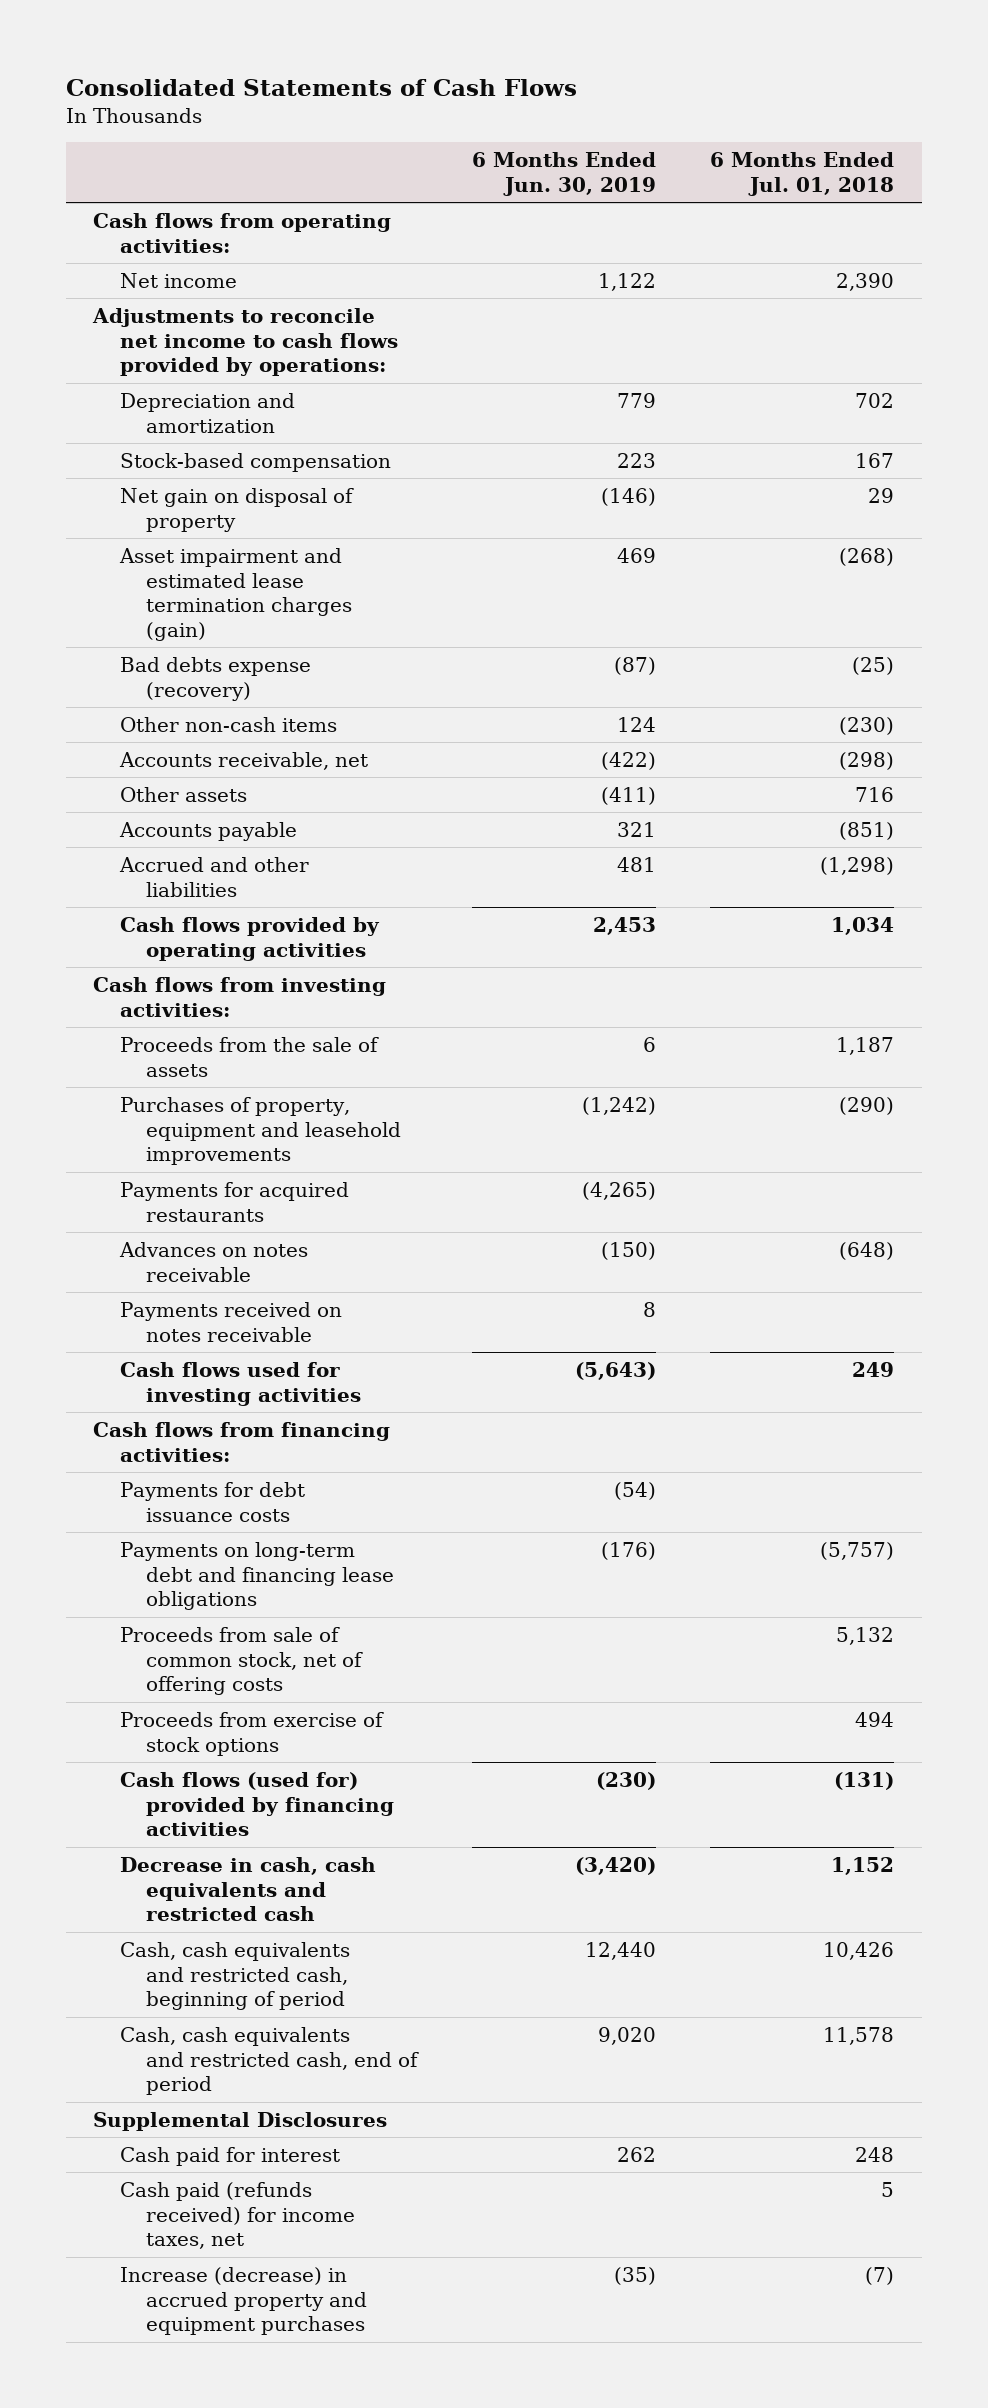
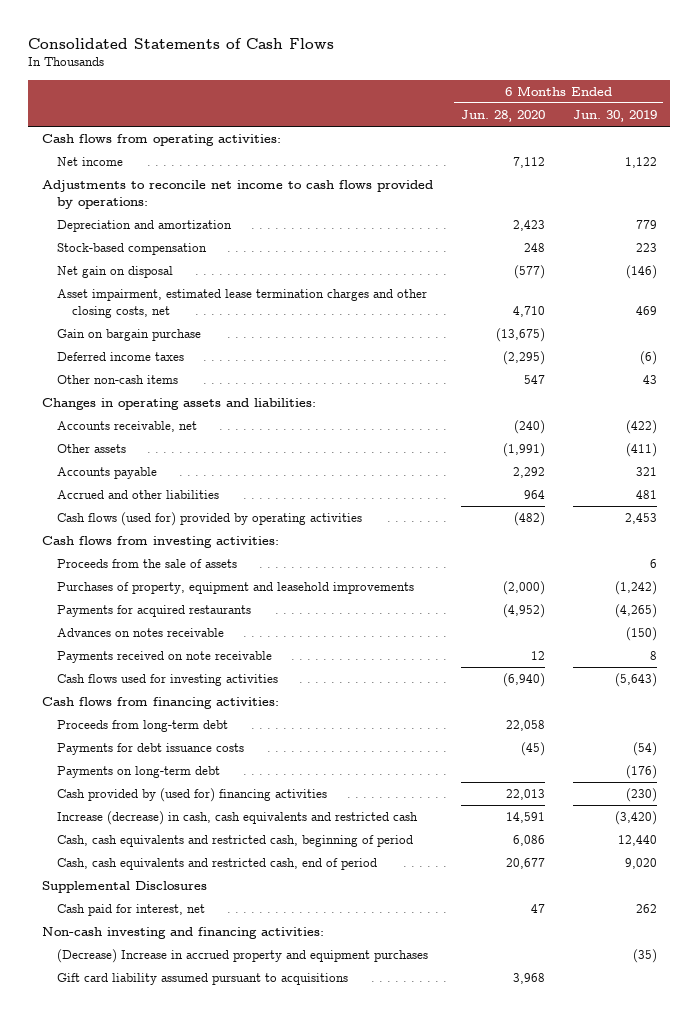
[710,151,895,196] 6 Months Ended Jul. 01, 2018 -> none
none -> [460,110,545,123] Jun. 28, 2020
[119,656,311,701] Bad debts expense (recovery) -> none
[119,487,354,532] Net gain on disposal of property -> [57,266,174,279] Net gain on disposal
[118,547,352,641] Asset impairment and estimated lease termination charges (gain) -> [57,289,428,318] Asset impairment, estimated lease termination charges and other closing costs, net
none -> [57,329,202,342] Gain on bargain purchase
none -> [57,352,185,362] Deferred income taxes
[616,716,656,732] 124 -> [642,375,657,385] 43
none -> [41,398,316,411] Changes in operating assets and liabilities:
[119,916,380,961] Cash flows provided by operating activities -> [57,512,363,527] Cash flows (used for) provided by operating activities
[119,1301,342,1342] Payments received on notes receivable -> [57,651,273,664] Payments received on note receivable
none -> [57,720,229,733] Proceeds from long-term debt
[119,1626,363,1696] Proceeds from sale of common stock, net of offering costs -> none
[119,1711,384,1756] Proceeds from exercise of stock options -> none
[119,1541,394,1611] Payments on long-term debt and financing lease obligations -> [57,766,221,779] Payments on long-term debt
[119,1771,394,1837] Cash flows (used for) provided by financing activities -> [57,788,328,803] Cash provided by (used for) financing activities
[119,1856,376,1922] Decrease in cash, cash equivalents and restricted cash -> [57,811,419,826] Increase (decrease) in cash, cash equivalents and restricted cash
[119,2181,355,2250] Cash paid (refunds received) for income taxes, net -> none
[119,2146,340,2166] Cash paid for interest -> [57,904,206,917] Cash paid for interest, net
none -> [41,927,324,940] Non-cash investing and financing activities:
[119,2266,367,2336] Increase (decrease) in accrued property and equipment purchases -> [57,949,429,964] (Decrease) Increase in accrued property and equipment purchases
none -> [57,973,349,986] Gift card liability assumed pursuant to acquisitions

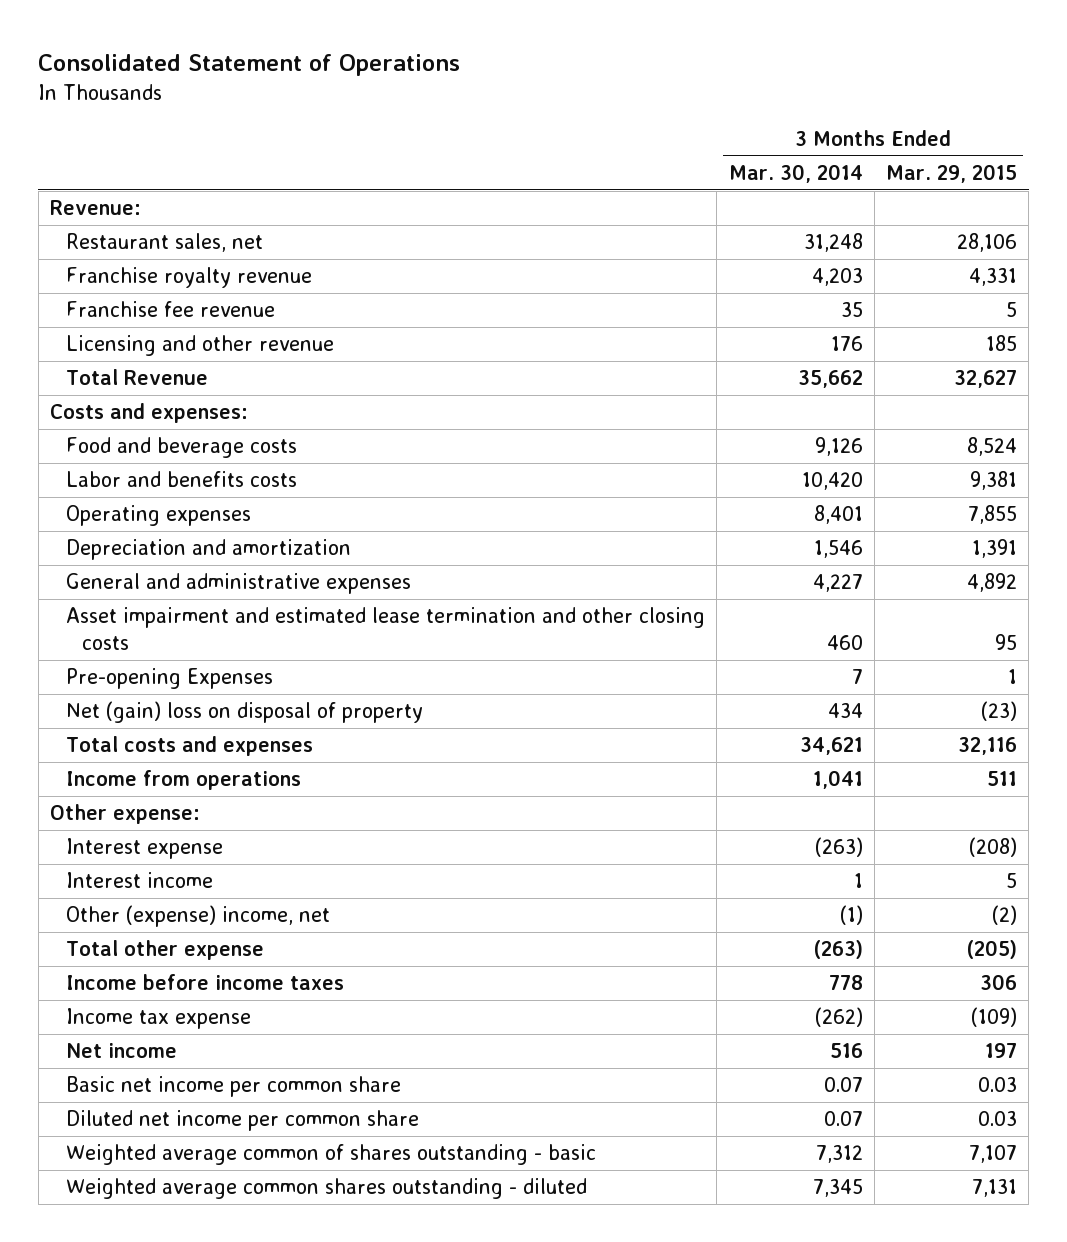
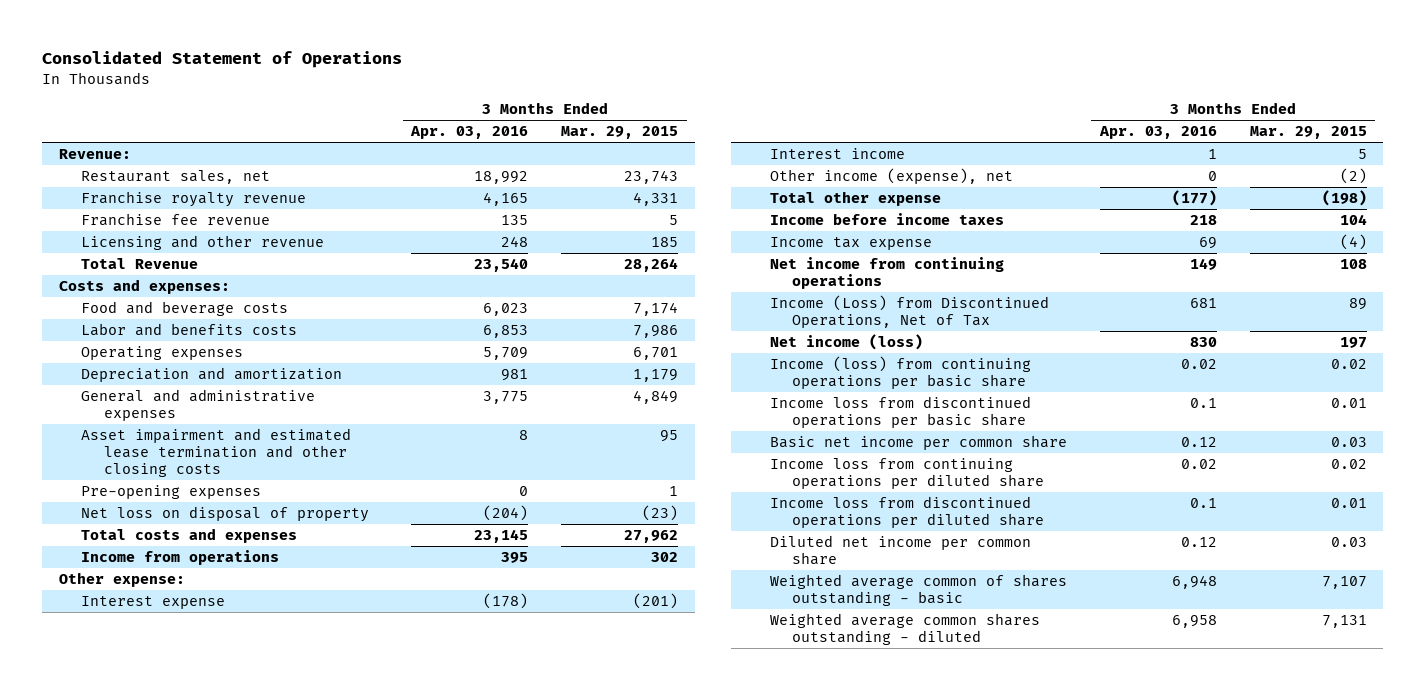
[728,164,863,184] Mar. 30, 2014 -> none
none -> [410,126,529,140] Apr. 03, 2016
[956,233,1017,253] 28,106 -> [624,170,679,185] 23,743
[953,370,1017,389] 32,627 -> [624,258,679,273] 28,264
[966,437,1017,457] 8,524 -> [633,302,679,317] 7,174
[969,471,1017,491] 9,381 -> [633,325,679,339] 7,986
[967,505,1017,525] 7,855 -> [633,347,679,361] 6,701
[971,539,1017,559] 1,391 -> [633,369,679,383] 1,179
[966,573,1017,593] 4,892 -> [633,390,679,405] 4,849
[66,668,274,690] Pre-opening Expenses -> [81,485,262,500] Pre-opening expenses
[66,701,424,724] Net (gain) loss on disposal of property -> [81,506,370,523] Net loss on disposal of property
[957,737,1017,756] 32,116 -> [624,530,679,544] 27,962
[986,771,1017,787] 511 -> [651,552,679,563] 302
[968,837,1017,858] (208) -> [633,593,679,610] (201)
[66,905,331,928] Other (expense) income, net -> [769,168,1013,185] Other income (expense), net
[965,940,1017,960] (205) -> [1321,190,1367,207] (198)
[979,974,1017,991] 306 -> [1339,214,1367,226] 104
[970,1007,1017,1028] (109) -> [1339,234,1367,251] (4)
none -> [769,257,1004,290] Net income from continuing operations
none -> [769,295,1049,329] Income (Loss) from Discontinued Operations, Net of Tax
[66,1043,178,1059] Net income -> [769,334,923,351] Net income (loss)
none -> [769,356,1031,390] Income (loss) from continuing operations per basic share
none -> [769,396,1031,429] Income loss from discontinued operations per basic share
none -> [769,458,1045,490] Income loss from continuing operations per diluted share
none -> [769,496,1045,529] Income loss from discontinued operations per diluted share

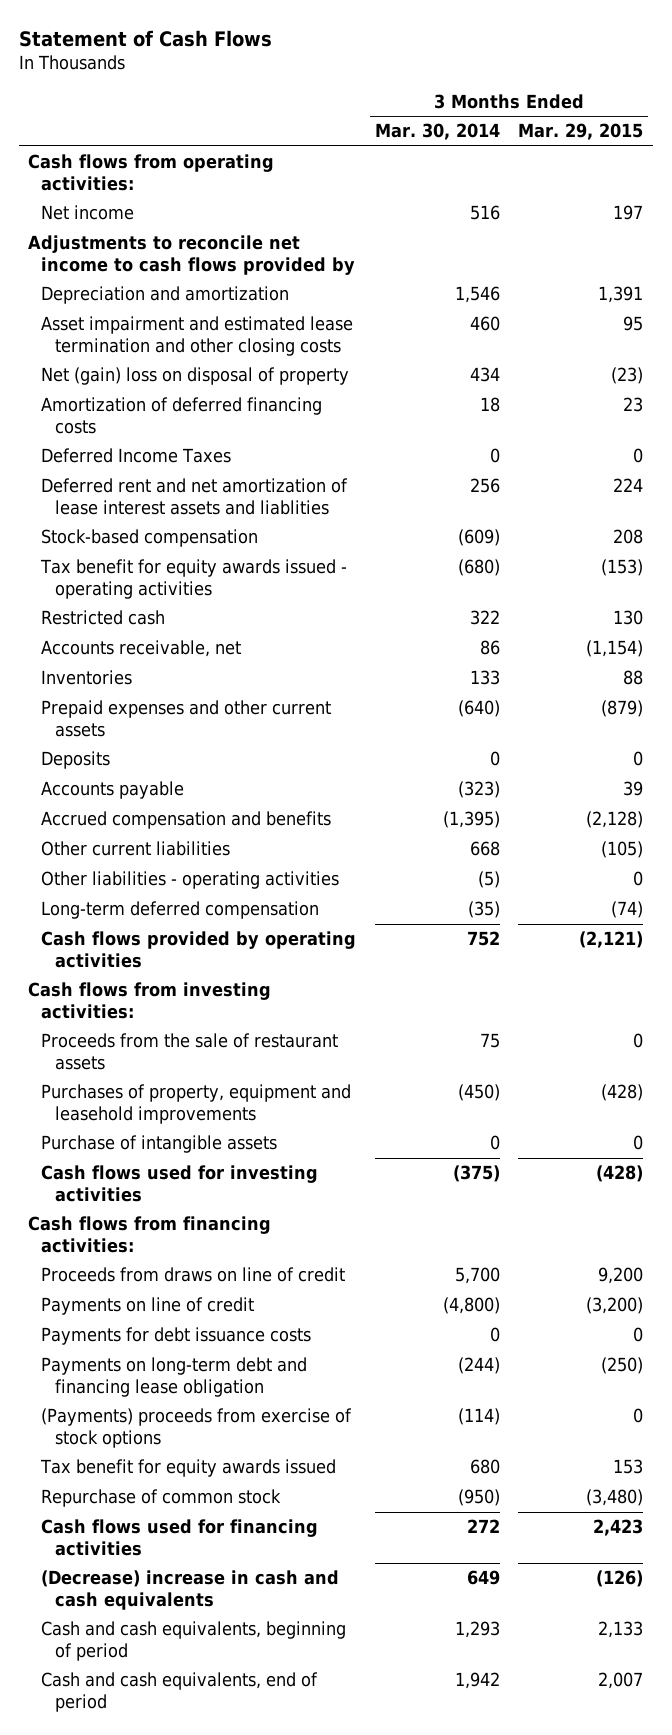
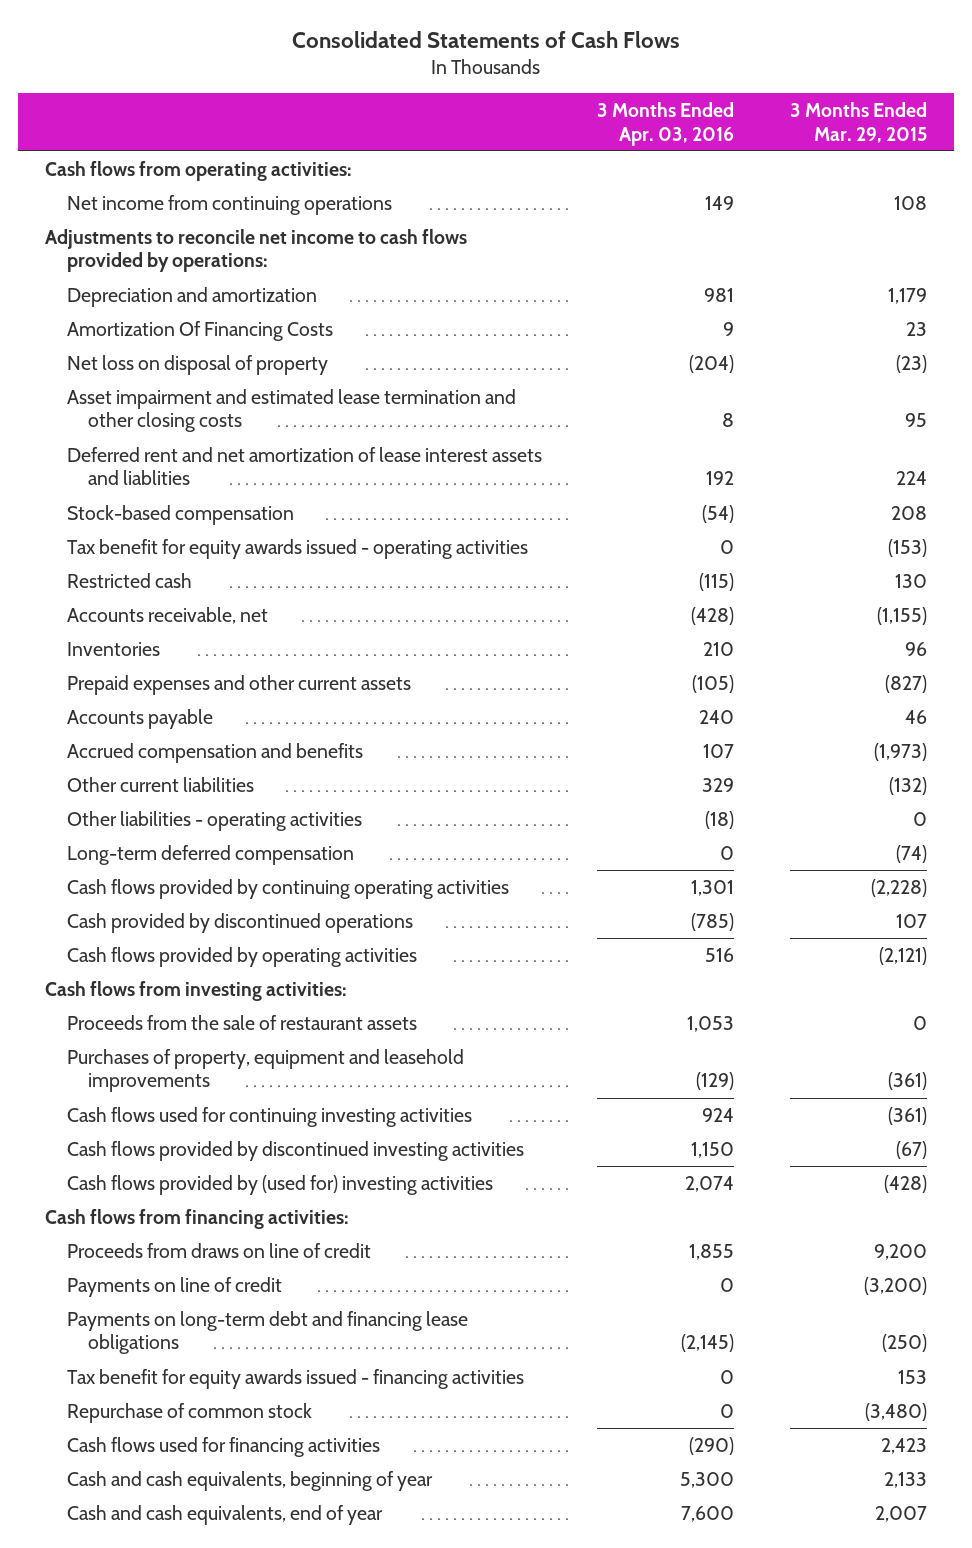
[18,29,272,47] Statement of Cash Flows -> [291,30,680,48] Consolidated Statements of Cash Flows
[374,123,500,141] Mar. 30, 2014 -> none
none -> [597,101,735,146] 3 Months Ended Apr. 03, 2016
[41,205,135,221] Net income -> none
none -> [66,194,392,215] Net income from continuing operations
[28,235,356,276] Adjustments to reconcile net income to cash flows provided by -> [45,228,468,273] Adjustments to reconcile net income to cash flows provided by operations:
[598,286,644,304] 1,391 -> [887,287,927,304] 1,179
none -> [66,320,333,341] Amortization Of Financing Costs
none -> [66,354,328,375] Net loss on disposal of property
[41,367,350,386] Net (gain) loss on disposal of property -> none
[41,397,323,435] Amortization of deferred financing costs -> none
[41,448,232,464] Deferred Income Taxes -> none
[41,751,111,770] Deposits -> none
[586,640,644,658] (1,154) -> [876,606,927,625] (1,155)
[623,670,644,686] 88 -> [904,641,927,656] 96
[601,700,644,718] (879) -> [884,674,927,693] (827)
[623,781,644,797] 39 -> [904,709,927,724] 46
[586,811,644,829] (2,128) -> [873,742,927,761] (1,973)
[601,841,644,859] (105) -> [888,776,927,795] (132)
none -> [66,878,509,899] Cash flows provided by continuing operating activities
none -> [66,912,413,933] Cash provided by discontinued operations
[41,1135,278,1154] Purchase of intangible assets -> none
[601,1084,644,1102] (428) -> [887,1072,927,1091] (361)
none -> [66,1106,472,1127] Cash flows used for continuing investing activities
none -> [66,1140,524,1161] Cash flows provided by discontinued investing activities
[41,1165,319,1203] Cash flows used for investing activities -> [66,1174,493,1195] Cash flows provided by (used for) investing activities
[41,1327,312,1346] Payments for debt issuance costs -> none
[41,1408,353,1449] (Payments) proceeds from exercise of stock options -> none
[41,1357,308,1398] Payments on long-term debt and financing lease obligation -> [66,1310,468,1355] Payments on long-term debt and financing lease obligations
[40,1459,337,1478] Tax benefit for equity awards issued -> [66,1368,524,1389] Tax benefit for equity awards issued - financing activities
[41,1570,340,1611] (Decrease) increase in cash and cash equivalents -> none
[41,1621,347,1662] Cash and cash equivalents, beginning of period -> [66,1470,433,1491] Cash and cash equivalents, beginning of year
[41,1672,319,1713] Cash and cash equivalents, end of period -> [66,1504,383,1525] Cash and cash equivalents, end of year

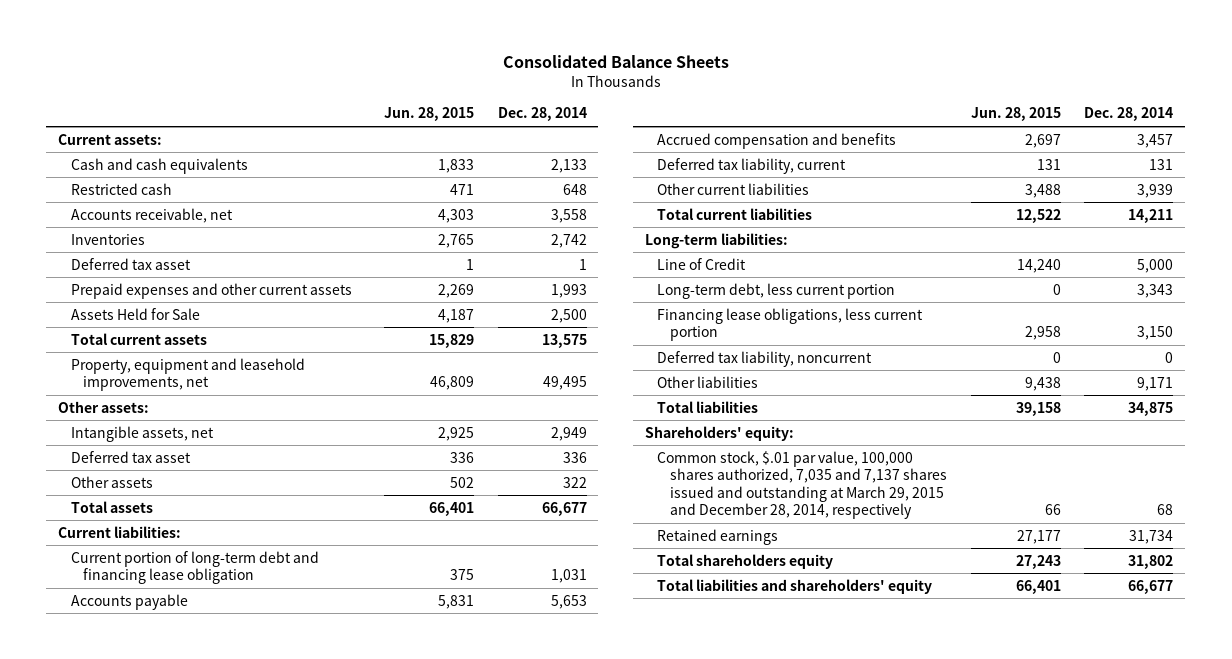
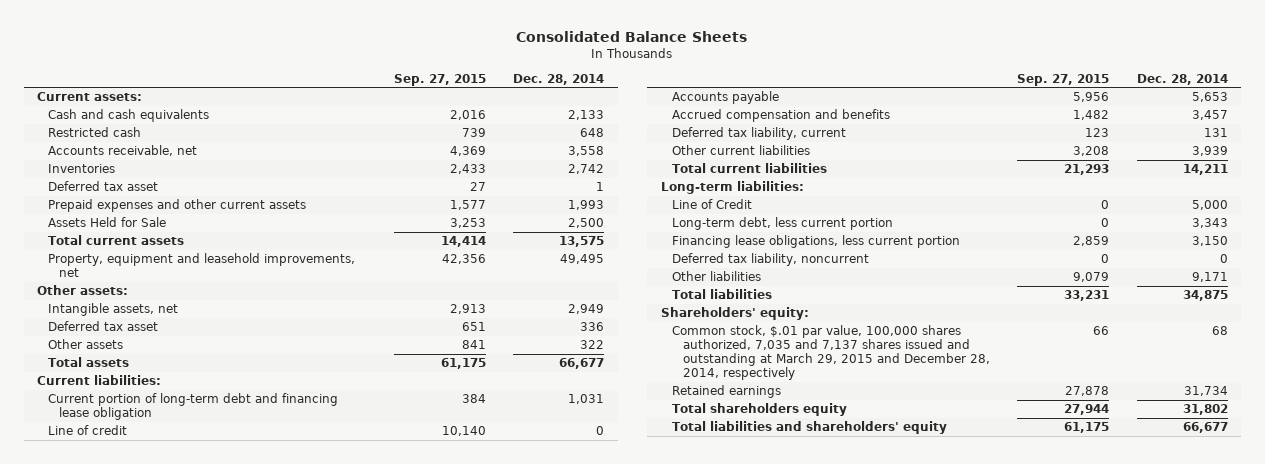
[383,107,474,122] Jun. 28, 2015 -> none
none -> [393,73,486,86] Sep. 27, 2015
none -> [48,425,128,436] Line of credit

